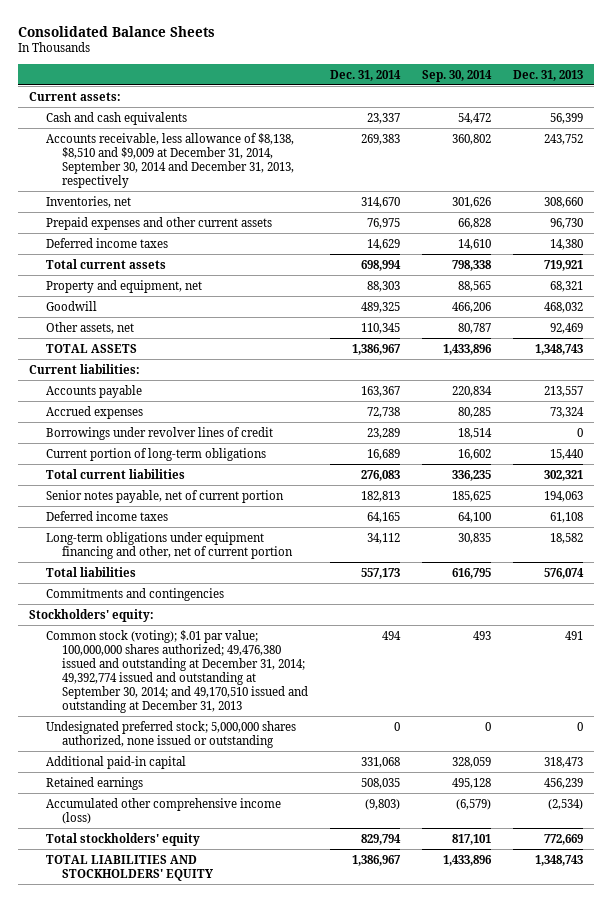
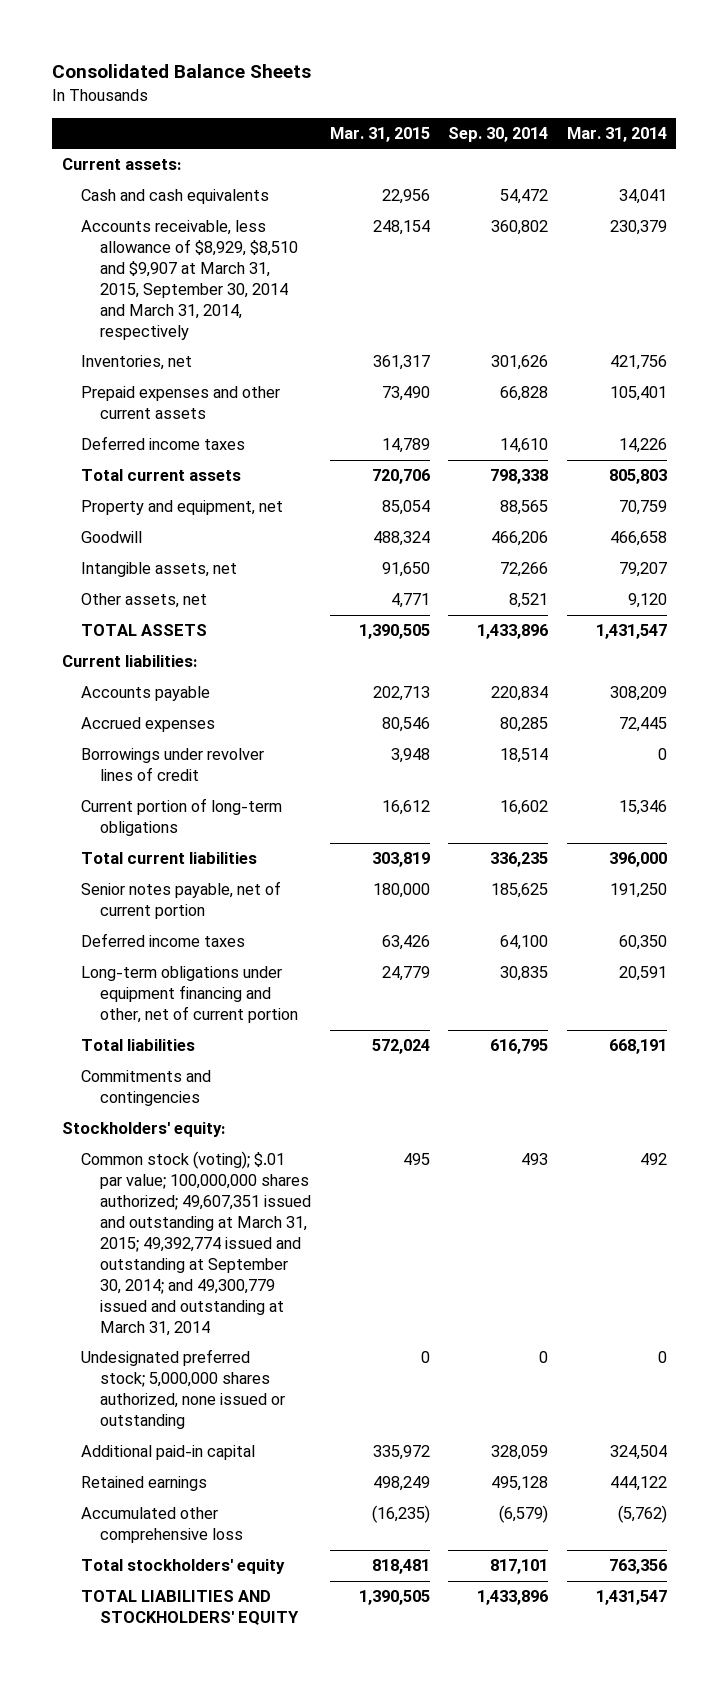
[329,69,401,81] Dec. 31, 2014 -> none
[512,69,583,81] Dec. 31, 2013 -> none
none -> [329,126,430,142] Mar. 31, 2015
none -> [566,126,667,142] Mar. 31, 2014
[45,132,294,188] Accounts receivable, less allowance of $8,138, $8,510 and $9,009 at December 31, 2014, September 30, 2014 and December 31, 2013, respectively -> [80,220,299,341] Accounts receivable, less allowance of $8,929, $8,510 and $9,907 at March 31, 2015, September 30, 2014 and March 31, 2014, respectively
none -> [80,562,237,578] Intangible assets, net
[457,322,491,334] 80,787 -> [509,593,549,609] 8,521
[45,629,308,713] Common stock (voting); $.01 par value; 100,000,000 shares authorized; 49,476,380 issued and outstanding at December 31, 2014; 49,392,774 issued and outstanding at September 30, 2014; and 49,170,510 issued and outstanding at December 31, 2013 -> [80,1151,312,1336] Common stock (voting); $.01 par value; 100,000,000 shares authorized; 49,607,351 issued and outstanding at March 31, 2015; 49,392,774 issued and outstanding at September 30, 2014; and 49,300,779 issued and outstanding at March 31, 2014
[45,797,281,824] Accumulated other comprehensive income (loss) -> [80,1507,244,1544] Accumulated other comprehensive loss

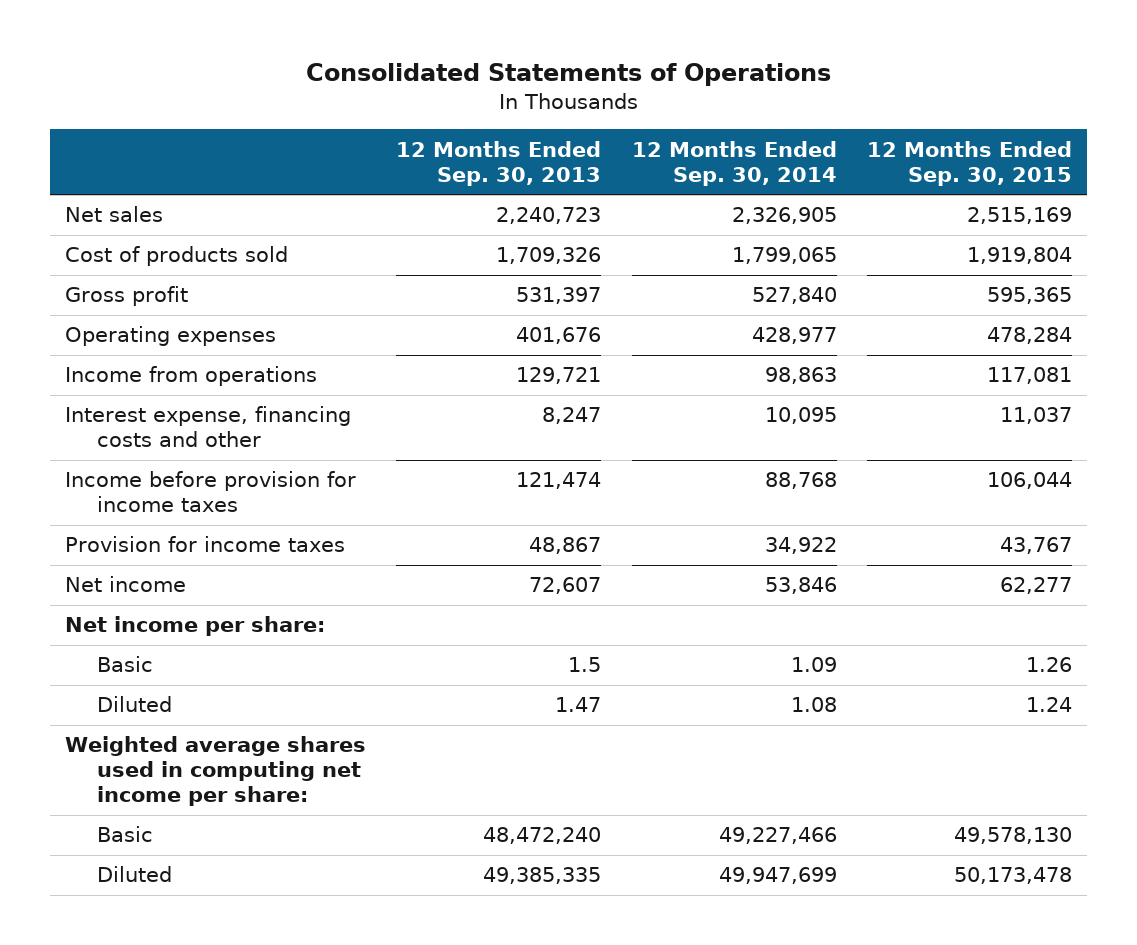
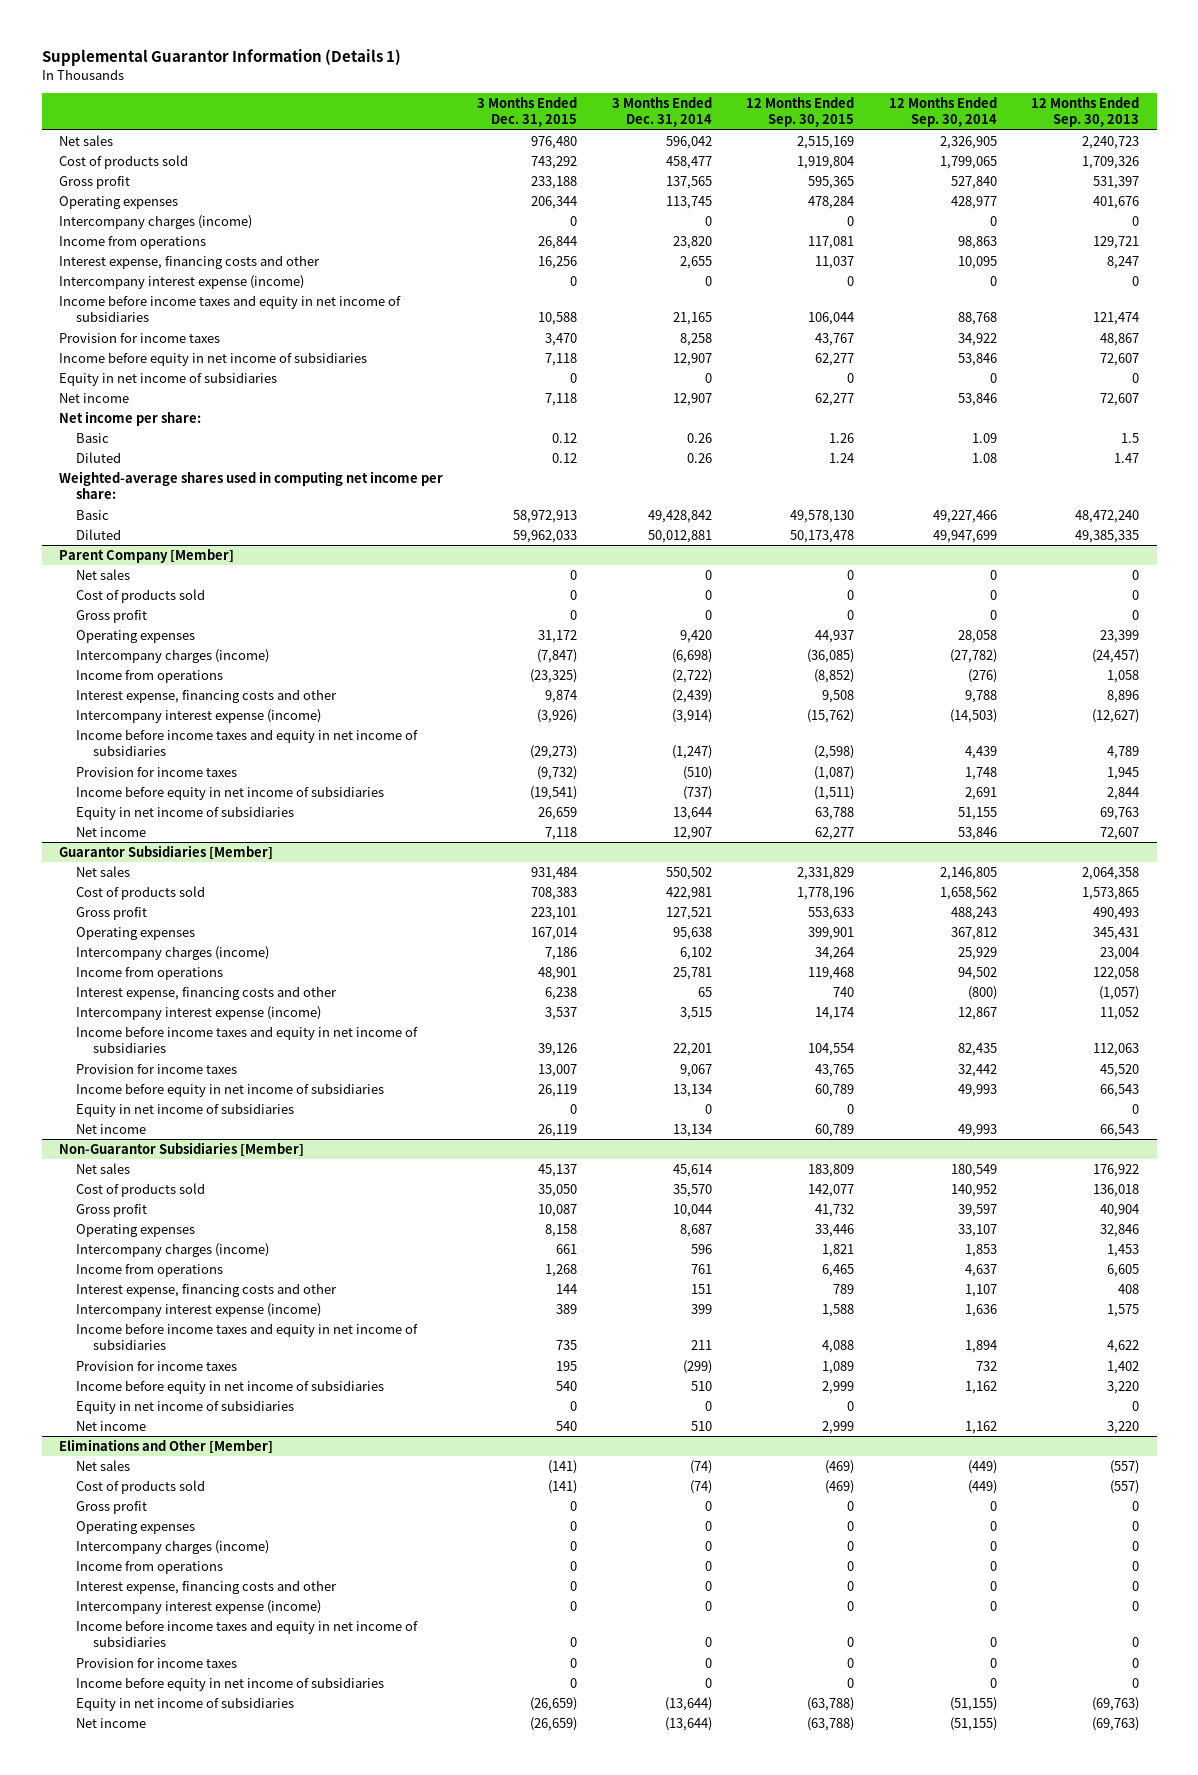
[305,63,831,87] Consolidated Statements of Operations -> [41,48,401,66] Supplemental Guarantor Information (Details 1)
none -> [477,96,578,128] 3 Months Ended Dec. 31, 2015
none -> [611,96,712,128] 3 Months Ended Dec. 31, 2014
none -> [58,214,252,229] Intercompany charges (income)
none -> [58,274,304,289] Intercompany interest expense (income)
[64,471,356,513] Income before provision for income taxes -> [58,294,401,323] Income before income taxes and equity in net income of subsidiaries
none -> [58,351,367,366] Income before equity in net income of subsidiaries
none -> [58,371,277,386] Equity in net income of subsidiaries
[64,736,366,807] Weighted average shares used in computing net income per share: -> [58,470,443,500] Weighted-average shares used in computing net income per share:
none -> [58,548,234,563] Parent Company [Member]
none -> [75,568,130,580] Net sales
none -> [75,588,205,603] Cost of products sold
none -> [75,609,147,623] Gross profit
none -> [75,629,195,643] Operating expenses
none -> [75,648,269,663] Intercompany charges (income)
none -> [75,669,223,683] Income from operations
none -> [75,688,337,703] Interest expense, financing costs and other
none -> [75,708,321,723] Intercompany interest expense (income)
none -> [75,728,418,757] Income before income taxes and equity in net income of subsidiaries
none -> [75,766,237,777] Provision for income taxes
none -> [75,785,384,800] Income before equity in net income of subsidiaries
none -> [75,805,294,820] Equity in net income of subsidiaries
none -> [75,826,146,837] Net income
none -> [58,844,273,860] Guarantor Subsidiaries [Member]
none -> [75,865,130,877] Net sales
none -> [75,885,205,900] Cost of products sold
none -> [75,906,147,920] Gross profit
none -> [75,926,195,940] Operating expenses
none -> [75,945,269,960] Intercompany charges (income)
none -> [75,966,223,980] Income from operations
none -> [75,985,337,1000] Interest expense, financing costs and other
none -> [75,1005,321,1020] Intercompany interest expense (income)
none -> [75,1025,418,1054] Income before income taxes and equity in net income of subsidiaries
none -> [75,1063,237,1074] Provision for income taxes
none -> [75,1082,384,1097] Income before equity in net income of subsidiaries
none -> [75,1102,294,1117] Equity in net income of subsidiaries
none -> [75,1123,146,1134] Net income
none -> [58,1141,304,1157] Non-Guarantor Subsidiaries [Member]
none -> [75,1162,130,1174] Net sales
none -> [75,1182,205,1197] Cost of products sold
none -> [75,1203,147,1217] Gross profit
none -> [75,1223,195,1237] Operating expenses
none -> [75,1242,269,1257] Intercompany charges (income)
none -> [75,1263,223,1277] Income from operations
none -> [75,1282,337,1297] Interest expense, financing costs and other
none -> [75,1302,321,1317] Intercompany interest expense (income)
none -> [75,1322,418,1351] Income before income taxes and equity in net income of subsidiaries
none -> [75,1360,237,1371] Provision for income taxes
none -> [75,1379,384,1394] Income before equity in net income of subsidiaries
none -> [75,1399,294,1414] Equity in net income of subsidiaries
none -> [75,1420,146,1431] Net income
none -> [58,1438,273,1454] Eliminations and Other [Member]
none -> [75,1459,130,1471] Net sales
none -> [75,1479,205,1494] Cost of products sold
none -> [75,1500,147,1514] Gross profit
none -> [75,1520,195,1534] Operating expenses
none -> [75,1539,269,1554] Intercompany charges (income)
none -> [75,1560,223,1574] Income from operations
none -> [75,1579,337,1594] Interest expense, financing costs and other
none -> [75,1599,321,1614] Intercompany interest expense (income)
none -> [75,1619,418,1648] Income before income taxes and equity in net income of subsidiaries
none -> [75,1657,237,1668] Provision for income taxes
none -> [75,1676,384,1691] Income before equity in net income of subsidiaries
none -> [75,1696,294,1711] Equity in net income of subsidiaries
none -> [75,1717,146,1728] Net income

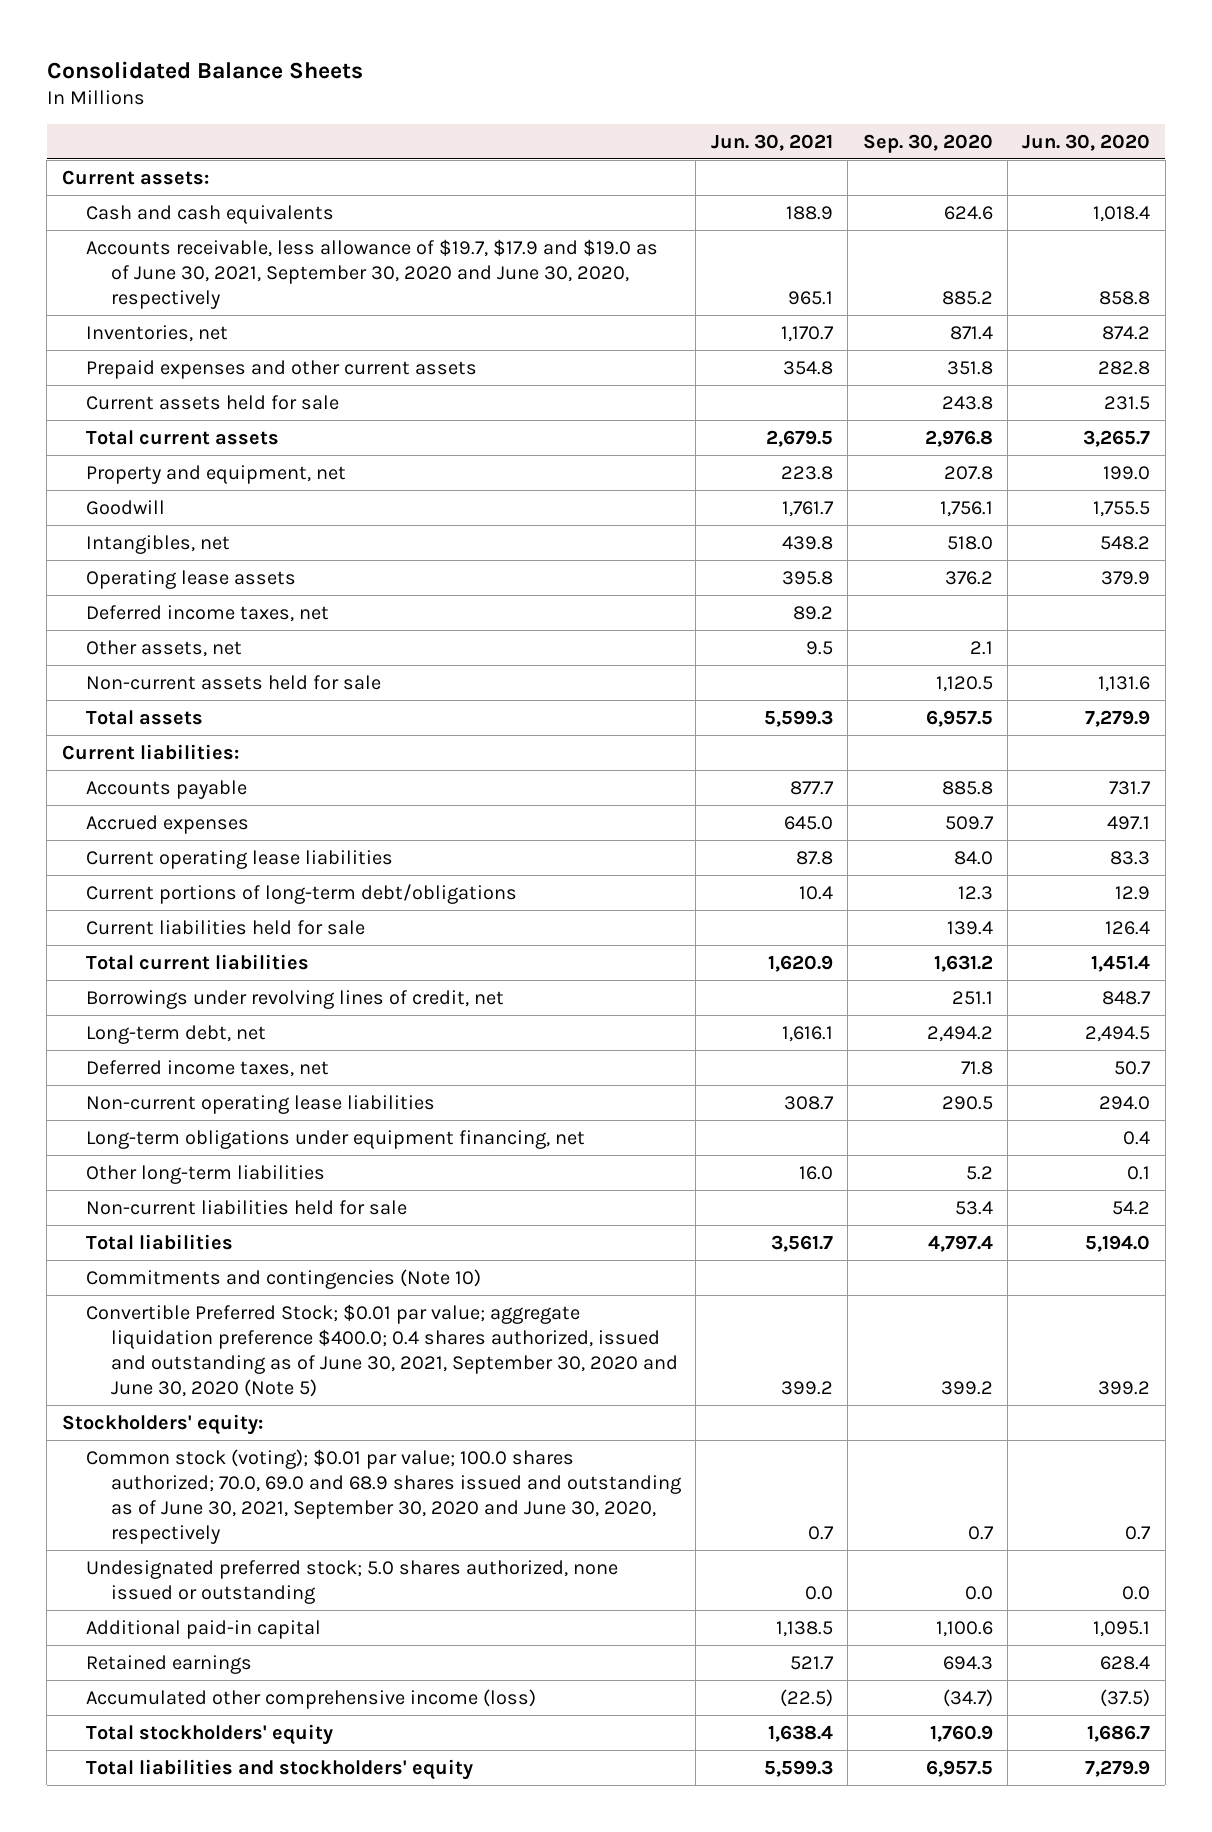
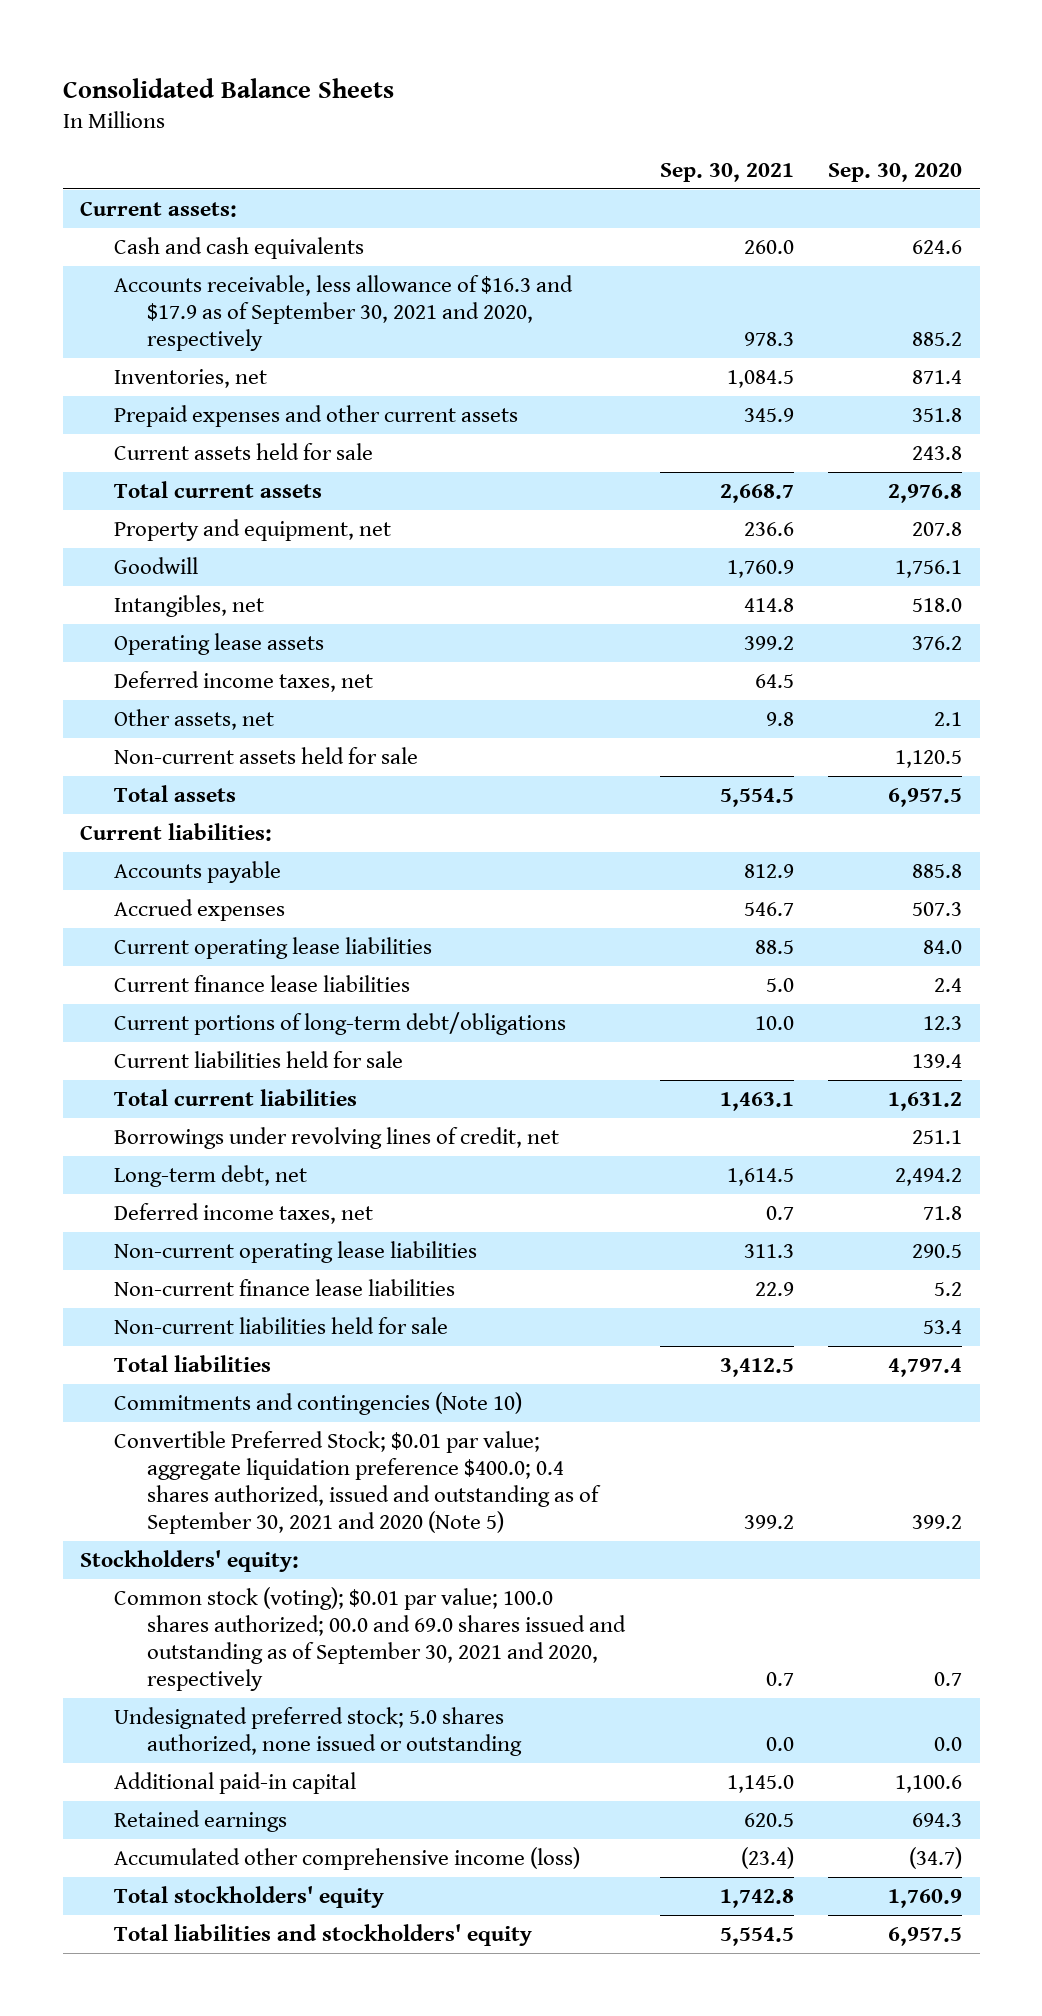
[710,133,833,151] Jun. 30, 2021 -> none
[1022,133,1151,151] Jun. 30, 2020 -> none
none -> [659,162,794,182] Sep. 30, 2021
[86,238,659,310] Accounts receivable, less allowance of $19.7, $17.9 and $19.0 as of June 30, 2021, September 30, 2020 and June 30, 2020, respectively -> [113,274,573,351] Accounts receivable, less allowance of $16.3 and $17.9 as of September 30, 2021 and 2020, respectively
[944,815,994,830] 509.7 -> [912,901,963,916] 507.3
none -> [113,974,410,992] Current finance lease liabilities
[86,1129,586,1149] Long-term obligations under equipment financing, net -> none
[86,1164,326,1184] Other long-term liabilities -> none
none -> [113,1278,455,1296] Non-current finance lease liabilities
[86,1303,678,1398] Convertible Preferred Stock; $0.01 par value; aggregate liquidation preference $400.0; 0.4 shares authorized, issued and outstanding as of June 30, 2021, September 30, 2020 and June 30, 2020 (Note 5) -> [113,1430,602,1534] Convertible Preferred Stock; $0.01 par value; aggregate liquidation preference $400.0; 0.4 shares authorized, issued and outstanding as of September 30, 2021 and 2020 (Note 5)
[86,1448,681,1545] Common stock (voting); $0.01 par value; 100.0 shares authorized; 70.0, 69.0 and 68.9 shares issued and outstanding as of June 30, 2021, September 30, 2020 and June 30, 2020, respectively -> [113,1586,627,1691] Common stock (voting); $0.01 par value; 100.0 shares authorized; 00.0 and 69.0 shares issued and outstanding as of September 30, 2021 and 2020, respectively

